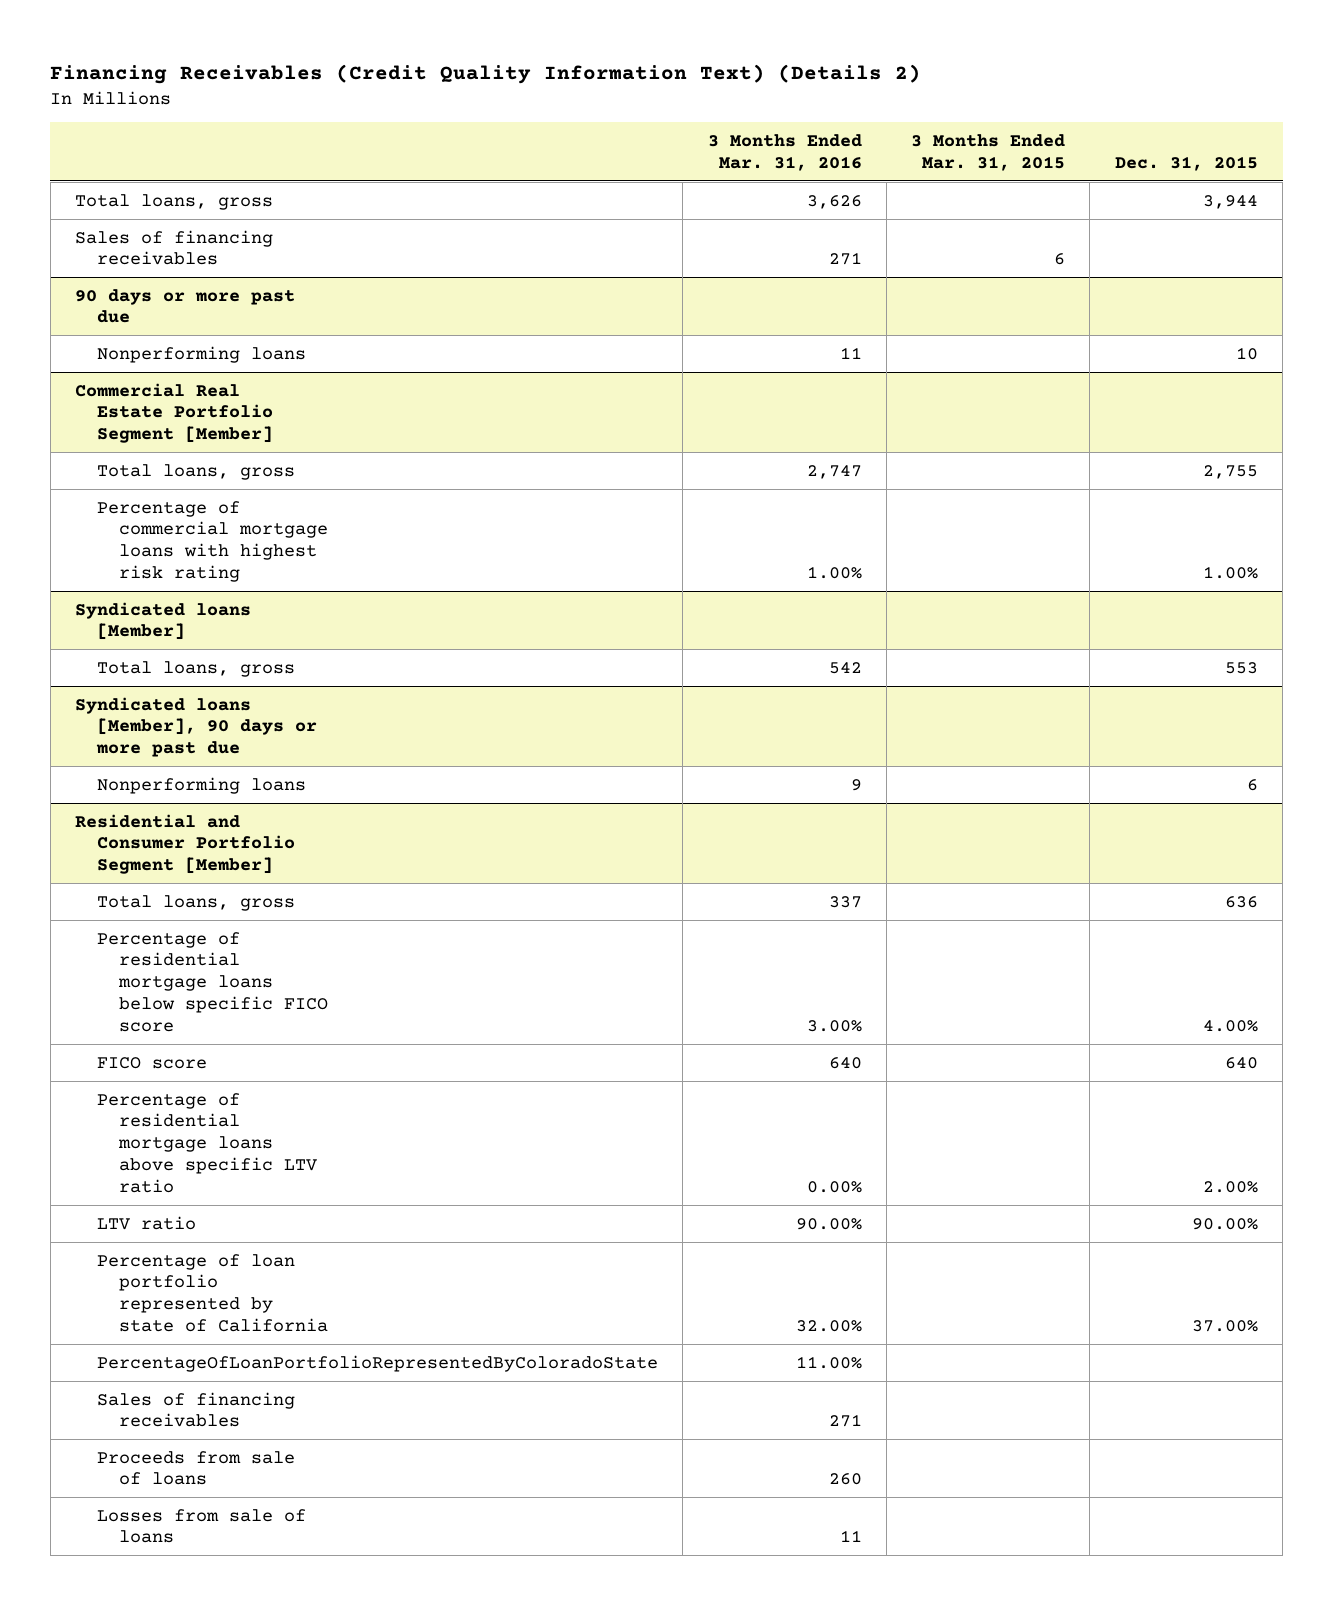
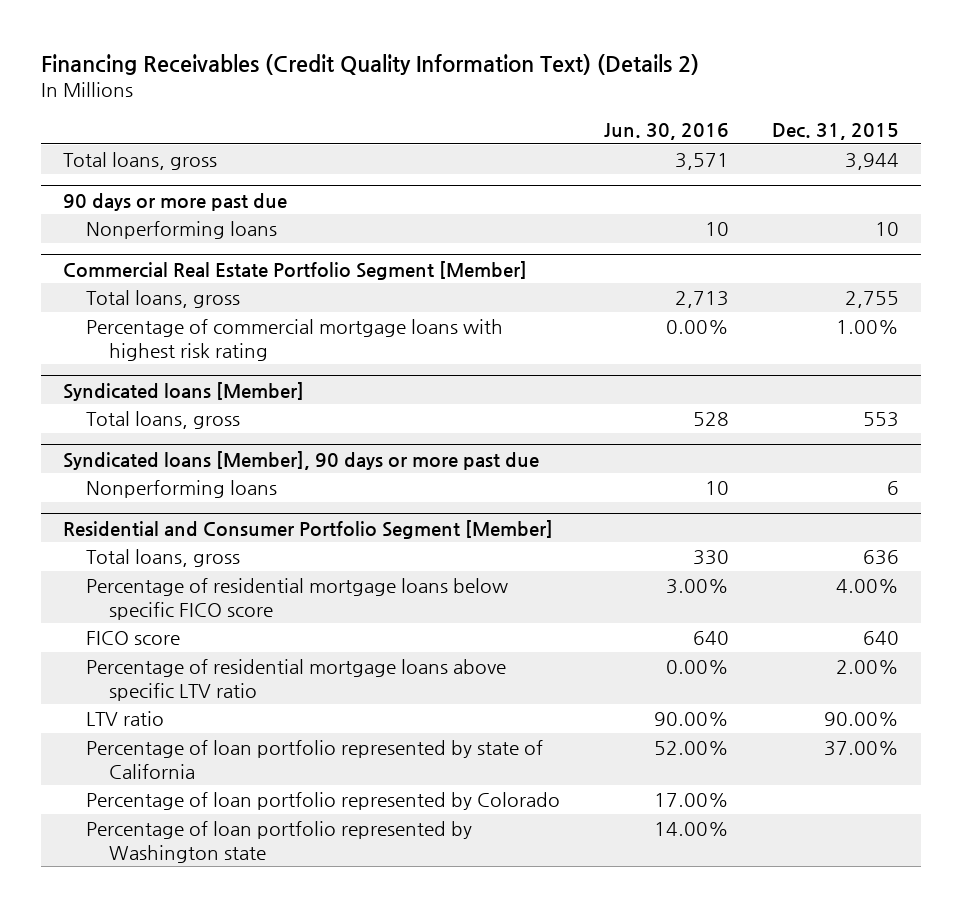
[707,133,862,171] 3 Months Ended Mar. 31, 2016 -> none
[911,133,1066,171] 3 Months Ended Mar. 31, 2015 -> none
none -> [603,123,729,141] Jun. 30, 2016
[75,229,274,266] Sales of financing receivables -> none
[96,1391,295,1428] Sales of financing receivables -> none
[96,1450,295,1486] Proceeds from sale of loans -> none
[96,1508,306,1544] Losses from sale of loans -> none
[96,1354,658,1372] PercentageOfLoanPortfolioRepresentedByColoradoState -> [86,791,561,810] Percentage of loan portfolio represented by Colorado
none -> [86,820,473,863] Percentage of loan portfolio represented by Washington state

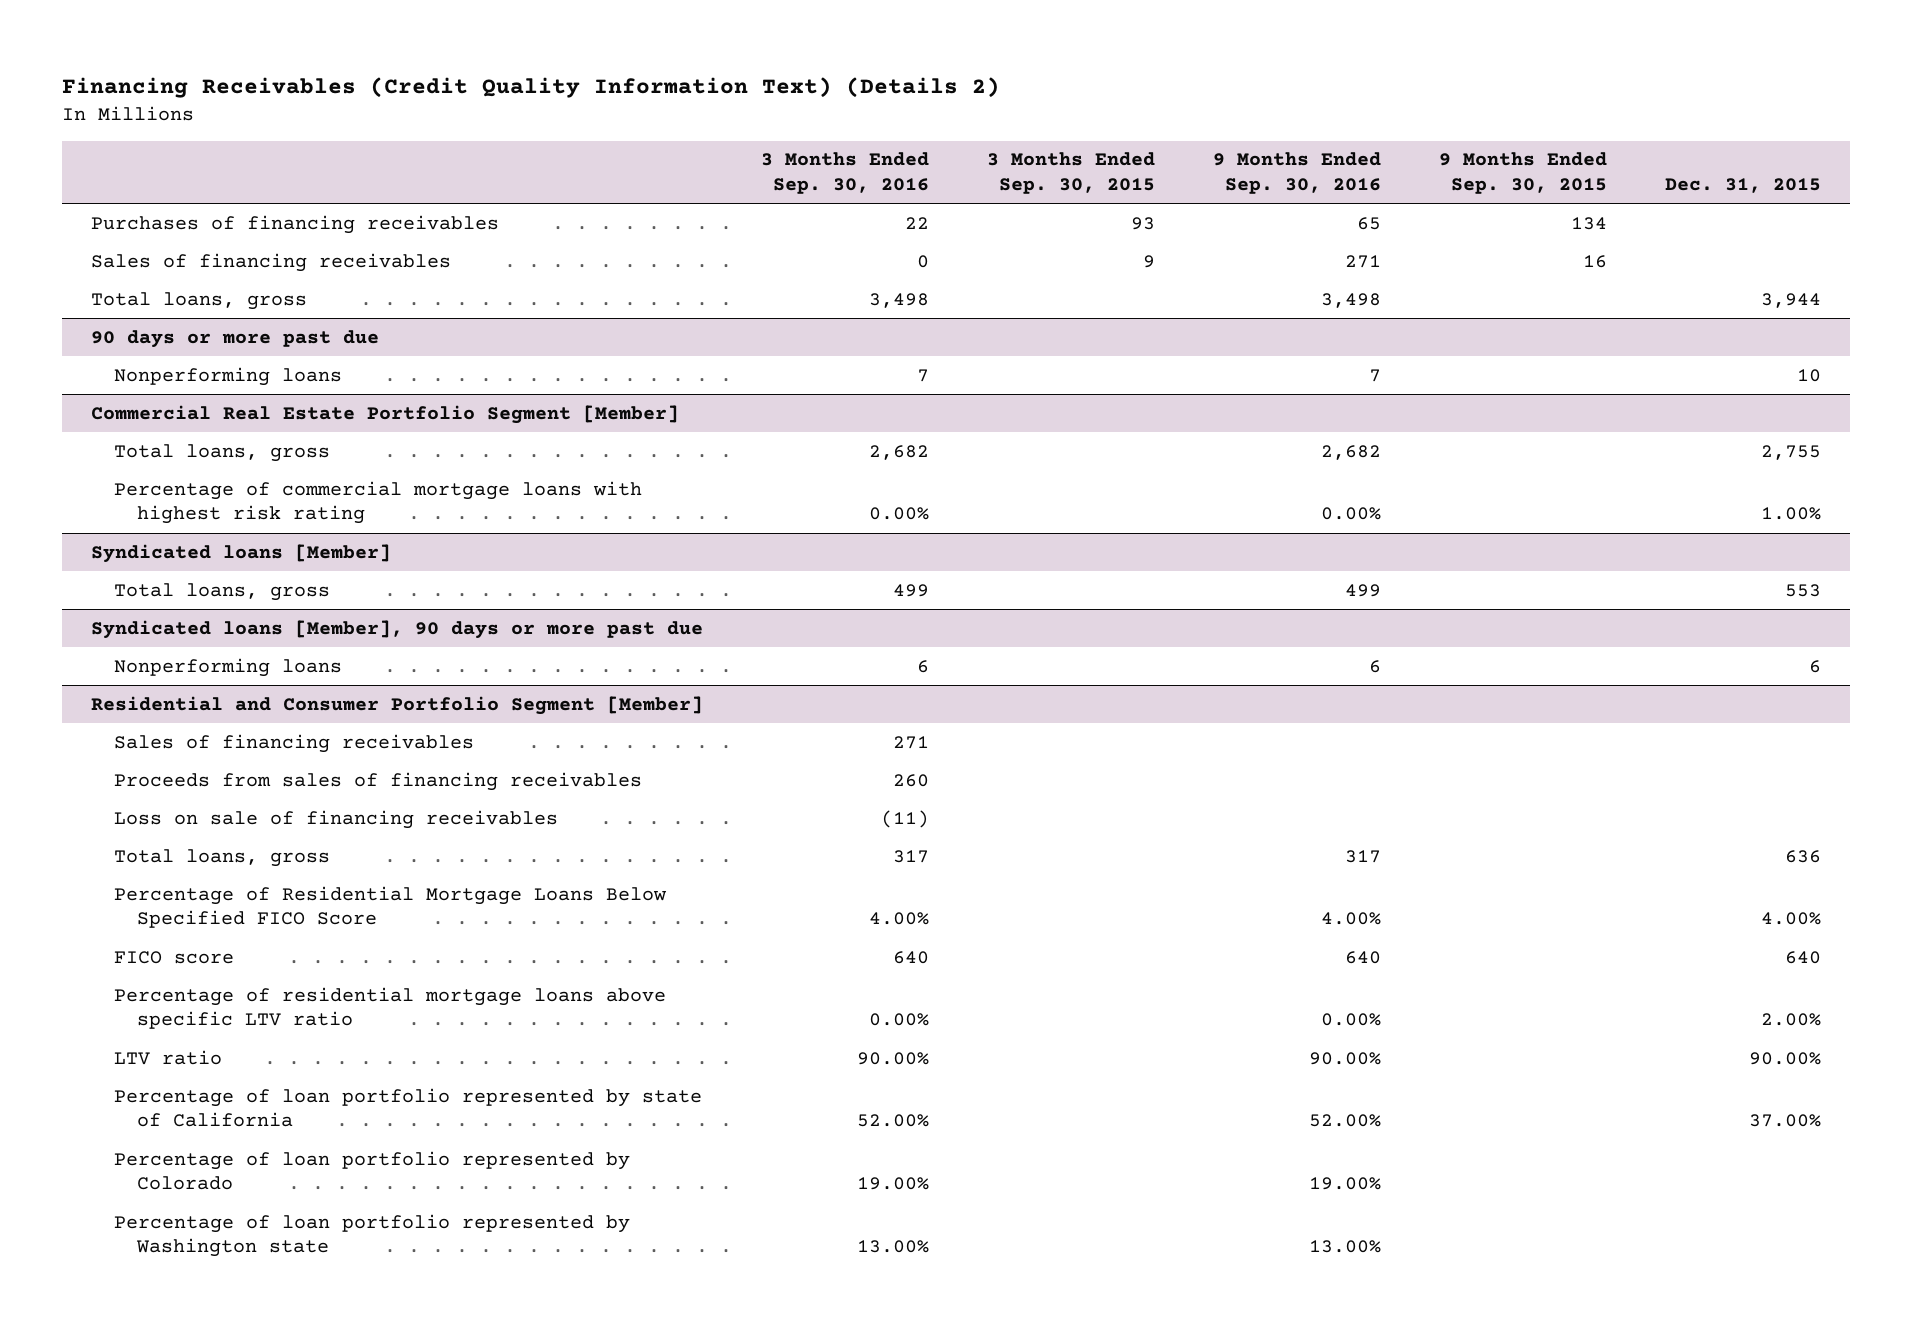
[603,123,729,141] Jun. 30, 2016 -> none
none -> [760,152,929,194] 3 Months Ended Sep. 30, 2016
none -> [986,152,1155,194] 3 Months Ended Sep. 30, 2015
none -> [1212,152,1381,194] 9 Months Ended Sep. 30, 2016
none -> [1438,152,1607,194] 9 Months Ended Sep. 30, 2015
none -> [90,214,499,234] Purchases of financing receivables
none -> [90,252,451,272] Sales of financing receivables
none -> [113,733,474,753] Sales of financing receivables
none -> [113,771,642,791] Proceeds from sales of financing receivables
none -> [113,809,558,829] Loss on sale of financing receivables
[86,577,509,620] Percentage of residential mortgage loans below specific FICO score -> [113,885,667,929] Percentage of Residential Mortgage Loans Below Specified FICO Score

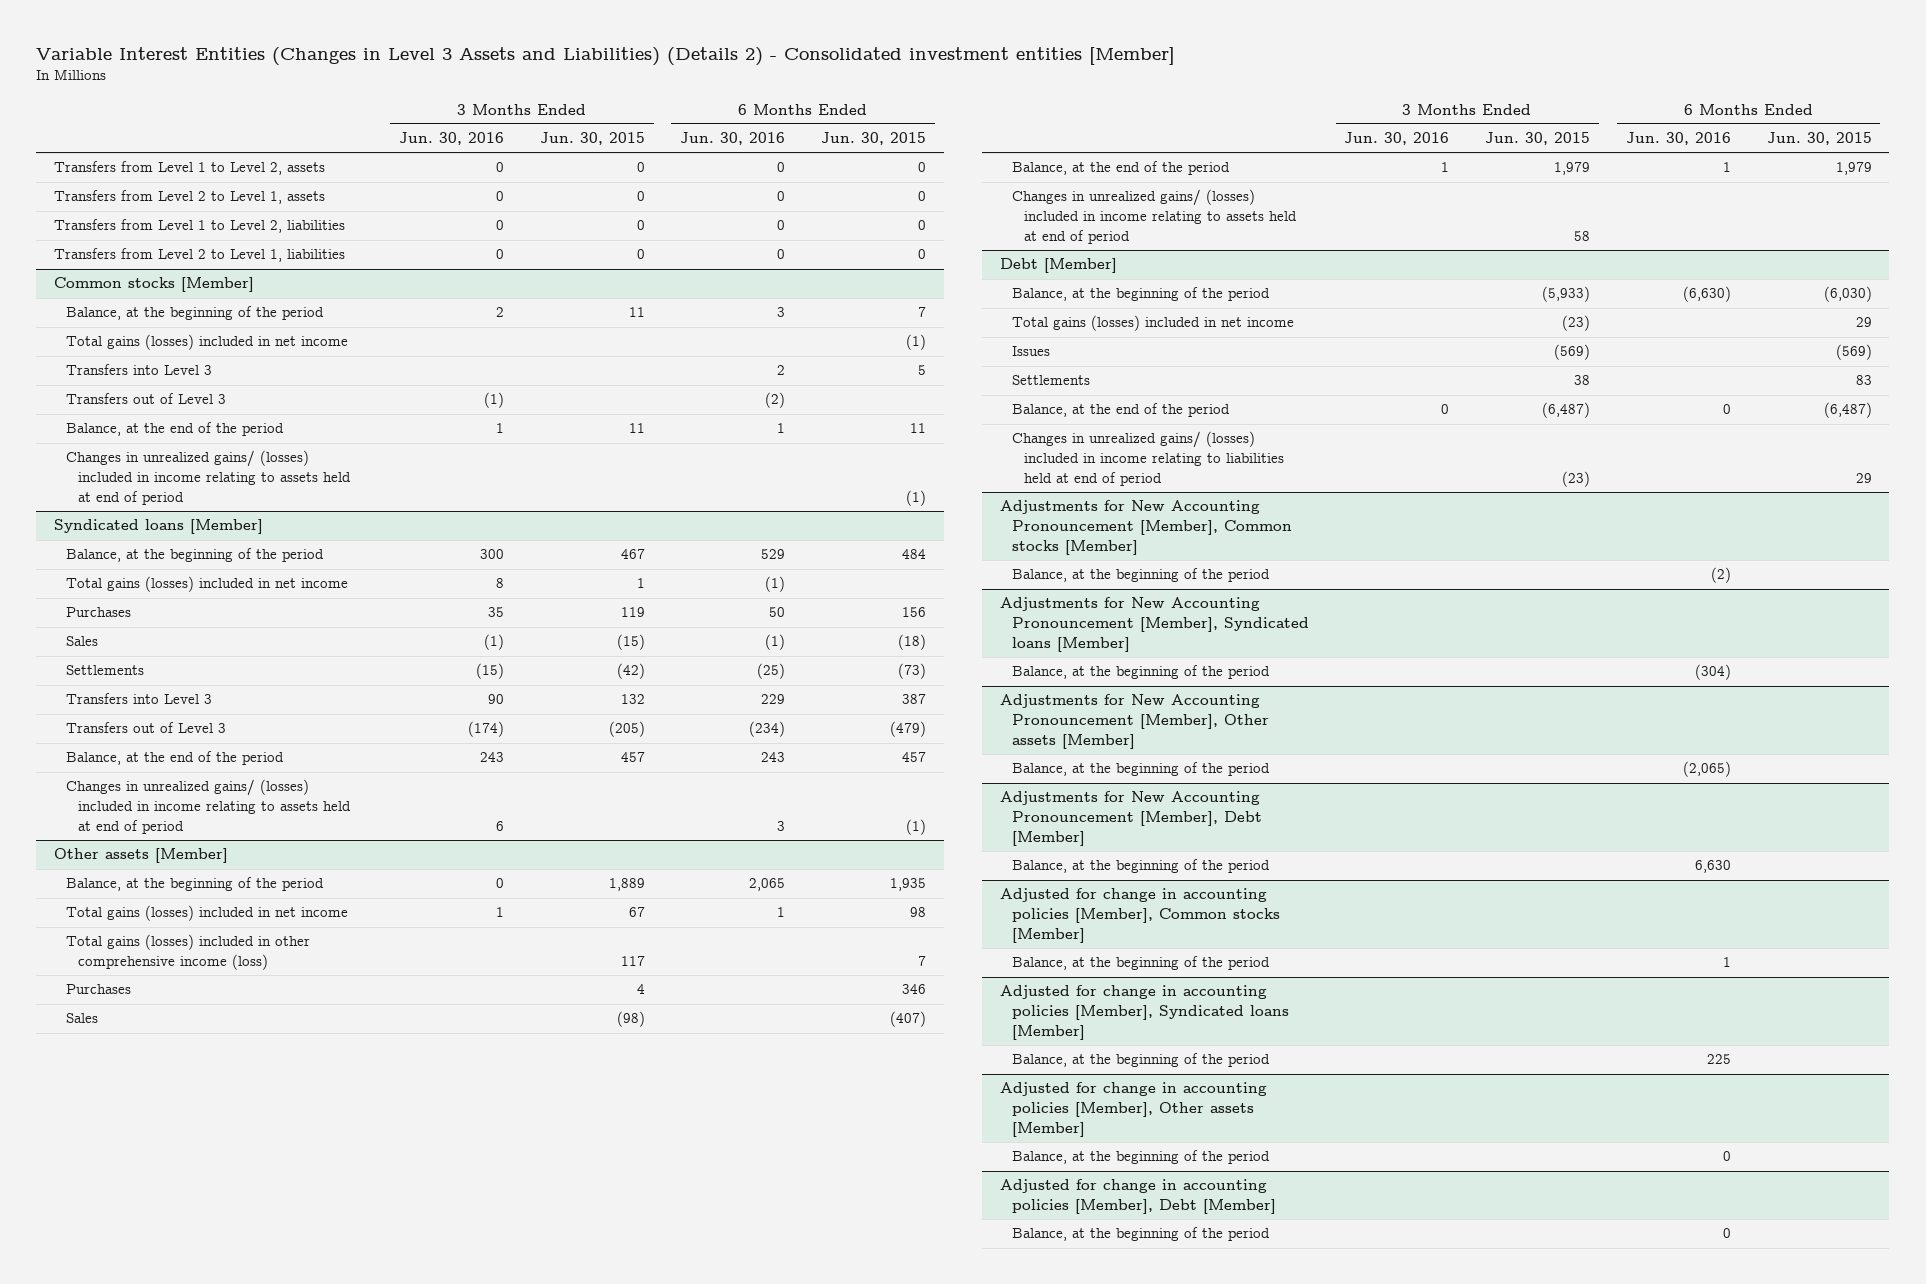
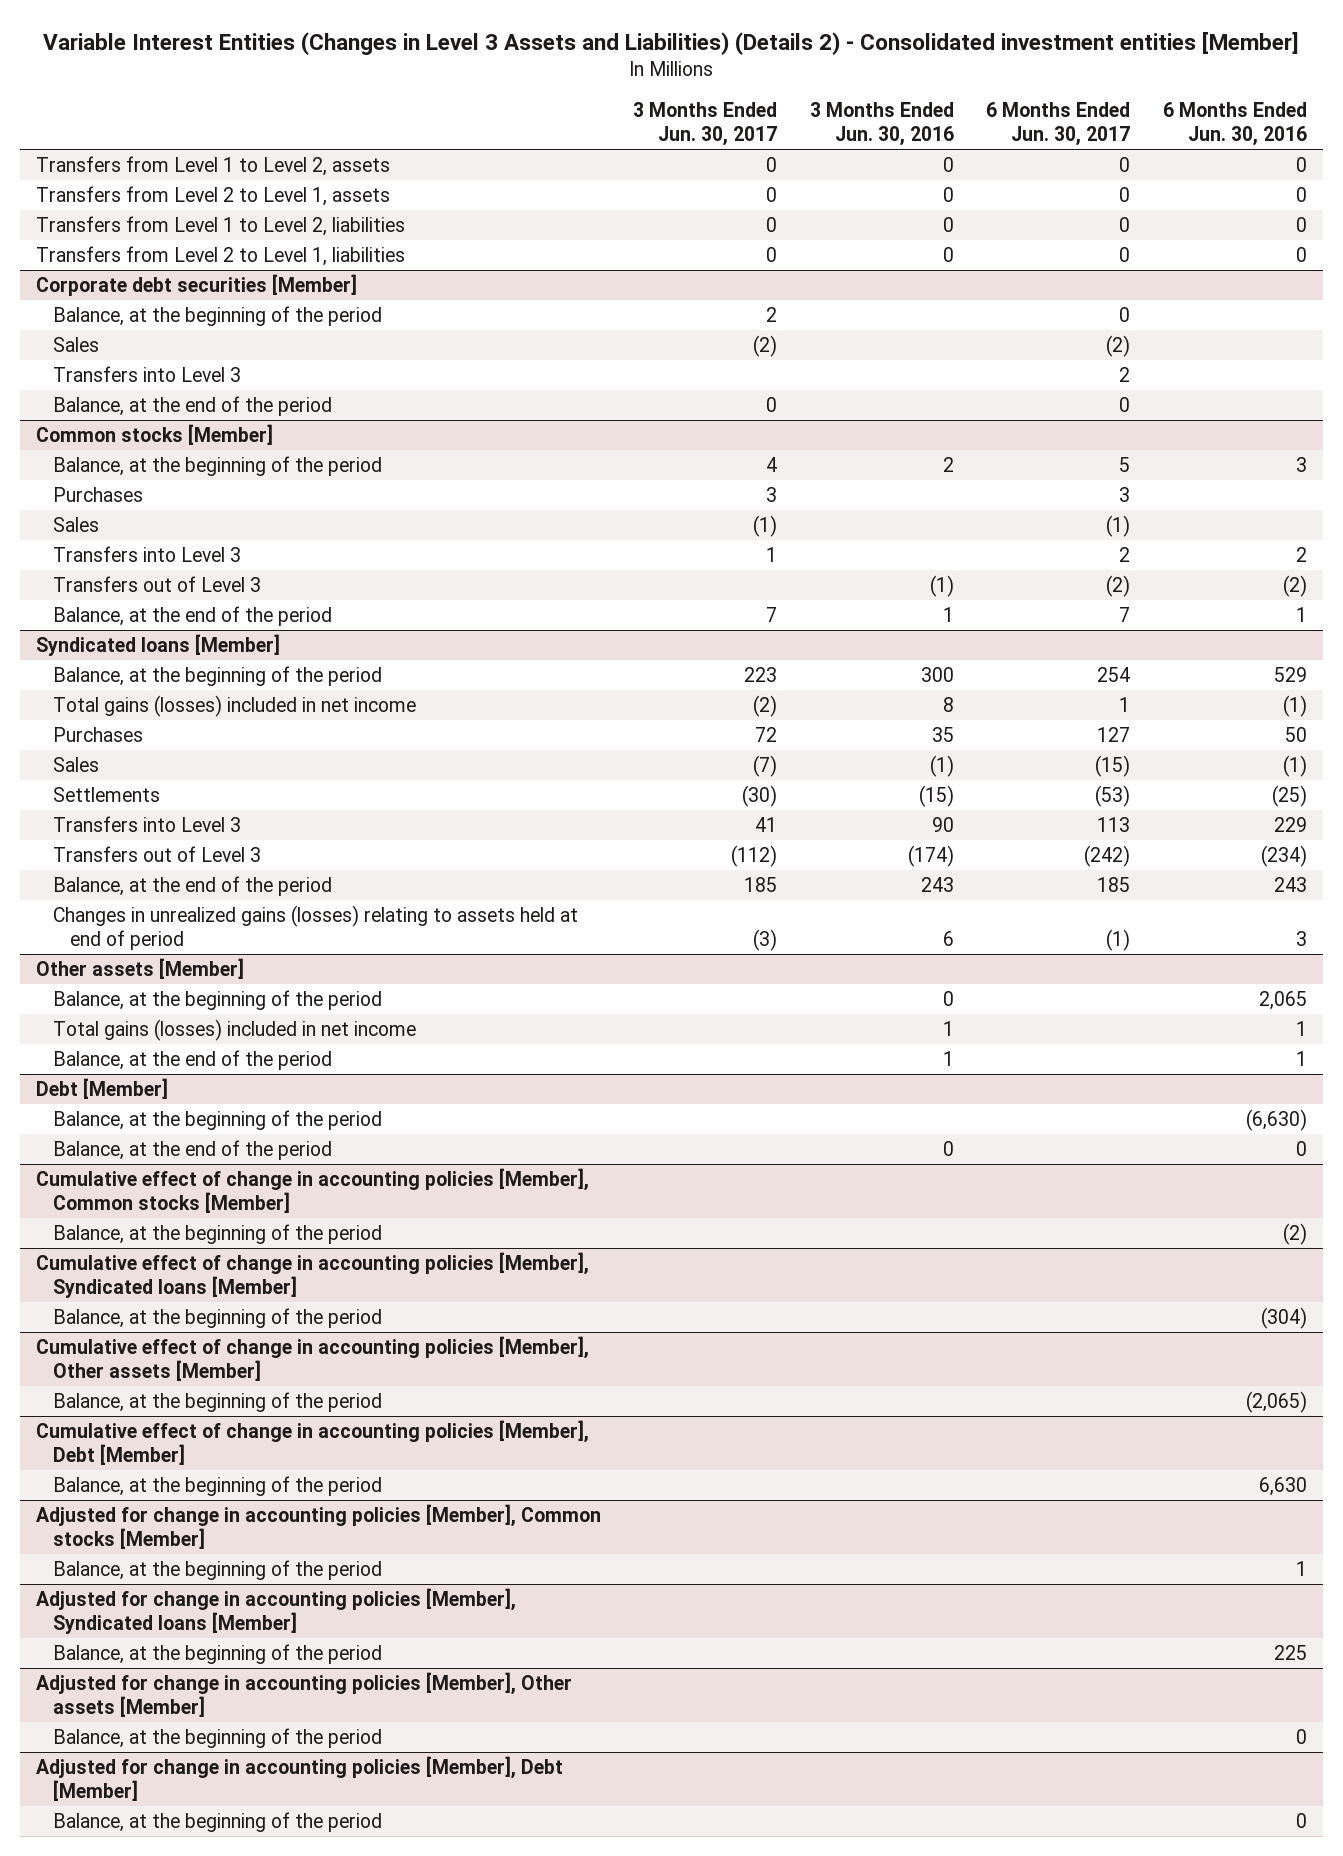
[539,132,645,146] Jun. 30, 2015 -> none
[820,132,926,146] Jun. 30, 2015 -> none
none -> [633,102,778,147] 3 Months Ended Jun. 30, 2017
none -> [986,102,1131,147] 6 Months Ended Jun. 30, 2017
none -> [35,274,357,297] Corporate debt securities [Member]
none -> [53,306,383,327] Balance, at the beginning of the period
none -> [53,337,100,353] Sales
none -> [53,366,242,383] Transfers into Level 3
none -> [53,396,333,417] Balance, at the end of the period
[66,334,349,351] Total gains (losses) included in net income -> none
none -> [53,487,144,503] Purchases
none -> [53,517,100,533] Sales
[66,450,352,505] Changes in unrealized gains/ (losses) included in income relating to assets held at end of period -> none
[66,779,352,834] Changes in unrealized gains/ (losses) included in income relating to assets held at end of period -> [53,905,579,950] Changes in unrealized gains (losses) relating to assets held at end of period
[66,934,311,971] Total gains (losses) included in other comprehensive income (loss) -> none
[66,984,132,995] Purchases -> none
[66,1013,99,1024] Sales -> none
[1011,189,1297,244] Changes in unrealized gains/ (losses) included in income relating to assets held at end of period -> none
[1011,315,1294,332] Total gains (losses) included in net income -> none
[1011,346,1050,357] Issues -> none
[1011,375,1090,386] Settlements -> none
[1011,431,1284,486] Changes in unrealized gains/ (losses) included in income relating to liabilities held at end of period -> none
[999,500,1292,555] Adjustments for New Accounting Pronouncement [Member], Common stocks [Member] -> none
none -> [35,1168,589,1213] Cumulative effect of change in accounting policies [Member], Common stocks [Member]
[999,597,1309,652] Adjustments for New Accounting Pronouncement [Member], Syndicated loans [Member] -> none
none -> [35,1252,589,1298] Cumulative effect of change in accounting policies [Member], Syndicated loans [Member]
[999,694,1269,749] Adjustments for New Accounting Pronouncement [Member], Other assets [Member] -> none
none -> [35,1336,589,1381] Cumulative effect of change in accounting policies [Member], Other assets [Member]
[999,791,1262,846] Adjustments for New Accounting Pronouncement [Member], Debt [Member] -> none
none -> [35,1420,589,1465] Cumulative effect of change in accounting policies [Member], Debt [Member]

